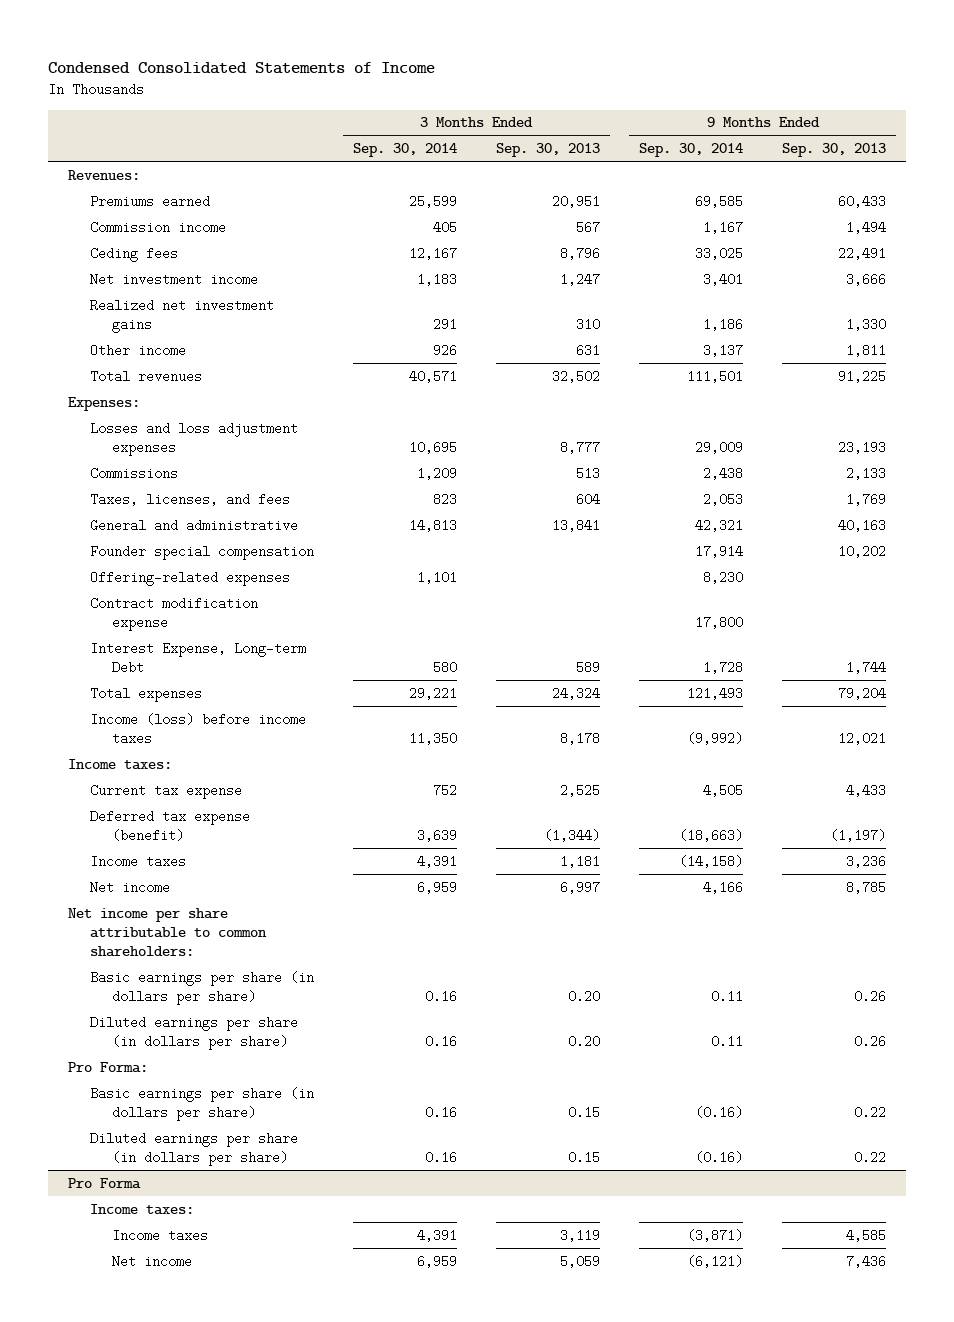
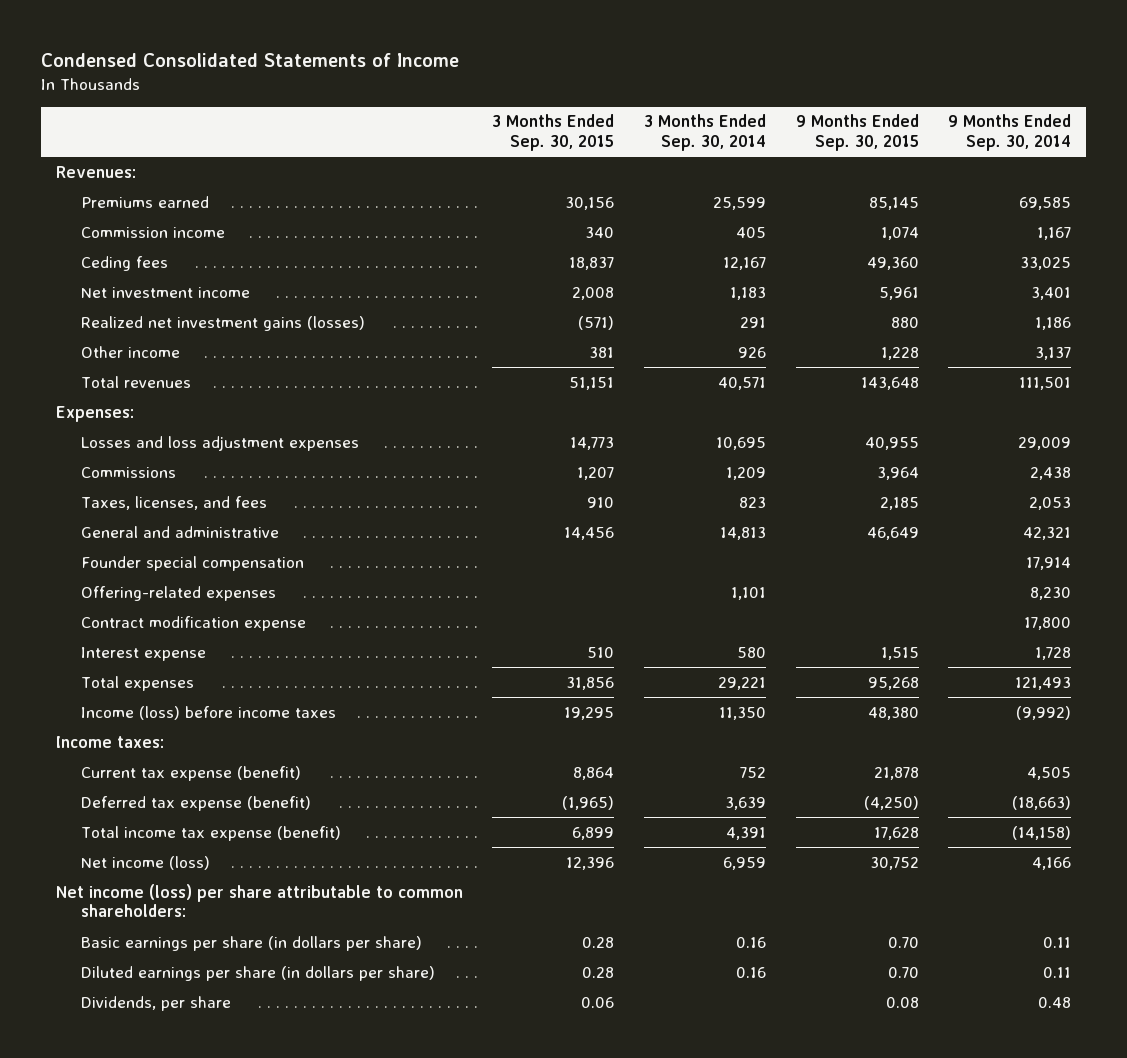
[495,143,600,158] Sep. 30, 2013 -> none
[782,143,887,158] Sep. 30, 2013 -> none
none -> [492,114,615,151] 3 Months Ended Sep. 30, 2015
none -> [795,114,919,151] 9 Months Ended Sep. 30, 2015
[89,298,274,333] Realized net investment gains -> [81,315,366,331] Realized net investment gains (losses)
[89,641,306,674] Interest Expense, Long-term Debt -> [81,646,207,661] Interest expense
[89,783,242,799] Current tax expense -> [81,765,302,781] Current tax expense (benefit)
[89,854,186,868] Income taxes -> [81,825,342,841] Total income tax expense (benefit)
[89,880,170,894] Net income -> [81,855,211,870] Net income (loss)
[67,907,267,957] Net income per share attributable to common shareholders: -> [55,883,463,918] Net income (loss) per share attributable to common shareholders:
[67,1061,148,1073] Pro Forma: -> none
[89,1086,314,1121] Basic earnings per share (in dollars per share) -> none
[89,1131,298,1166] Diluted earnings per share (in dollars per share) -> none
[67,1177,141,1189] Pro Forma -> none
[89,1203,194,1215] Income taxes: -> none
[112,1228,209,1242] Income taxes -> none
[112,1254,193,1268] Net income -> none
none -> [81,995,232,1011] Dividends, per share

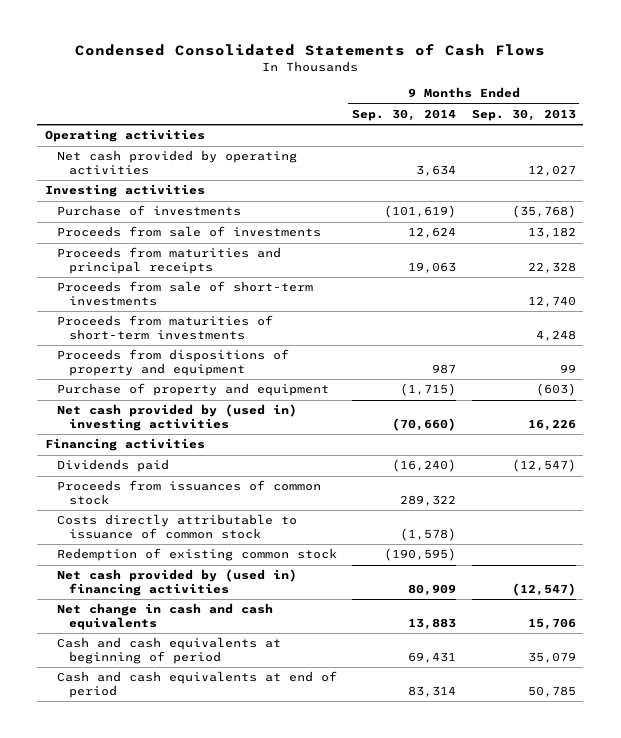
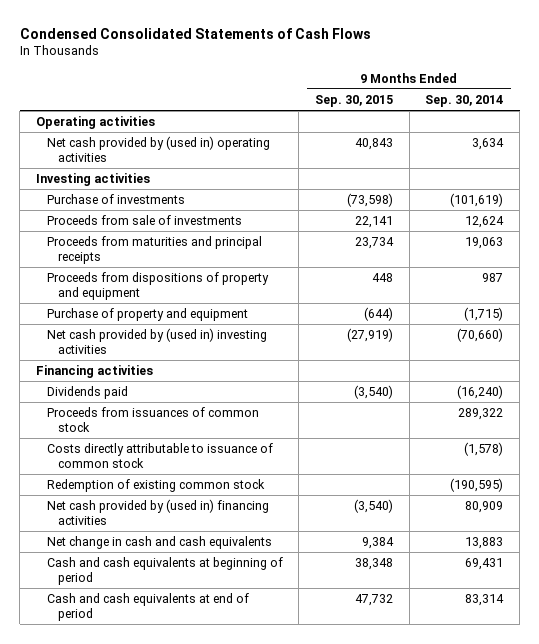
[471,108,576,121] Sep. 30, 2013 -> none
none -> [315,94,394,107] Sep. 30, 2015
[56,150,297,175] Net cash provided by operating activities -> [46,136,270,163] Net cash provided by (used in) operating activities
[56,281,313,306] Proceeds from sale of short-term investments -> none
[56,315,273,340] Proceeds from maturities of short-term investments -> none

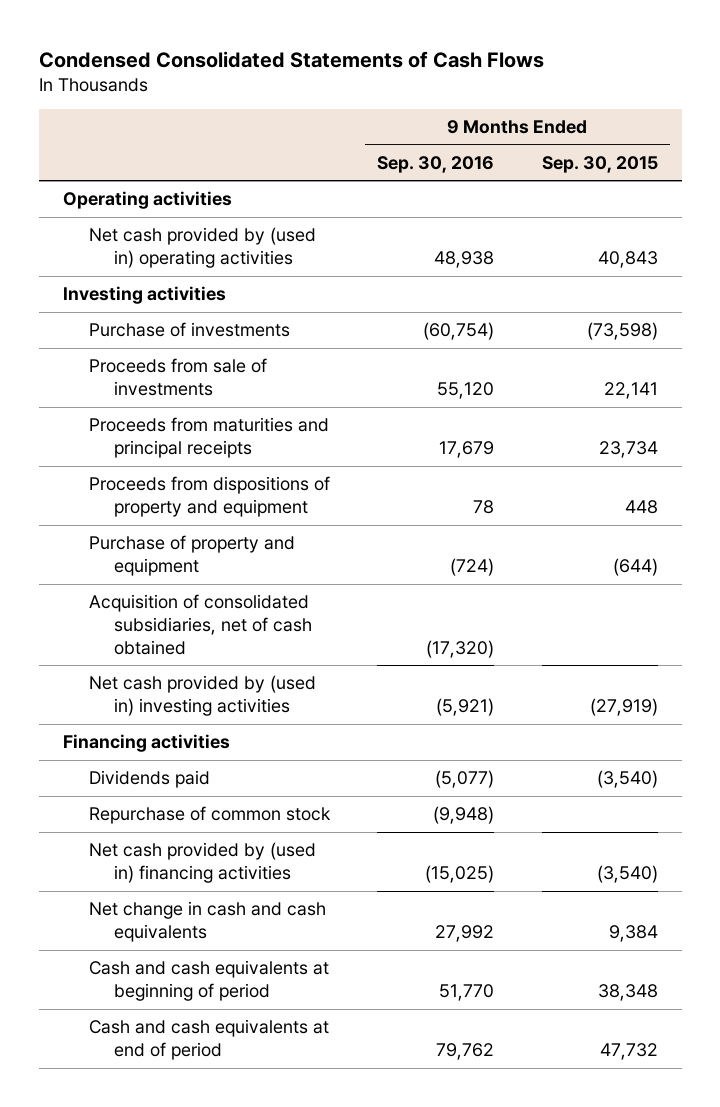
[425,94,504,107] Sep. 30, 2014 -> none
none -> [377,155,495,173] Sep. 30, 2016
none -> [88,594,313,655] Acquisition of consolidated subsidiaries, net of cash obtained
[46,407,259,433] Proceeds from issuances of common stock -> none
[46,443,273,469] Costs directly attributable to issuance of common stock -> none
[46,479,265,493] Redemption of existing common stock -> [88,806,331,825] Repurchase of common stock

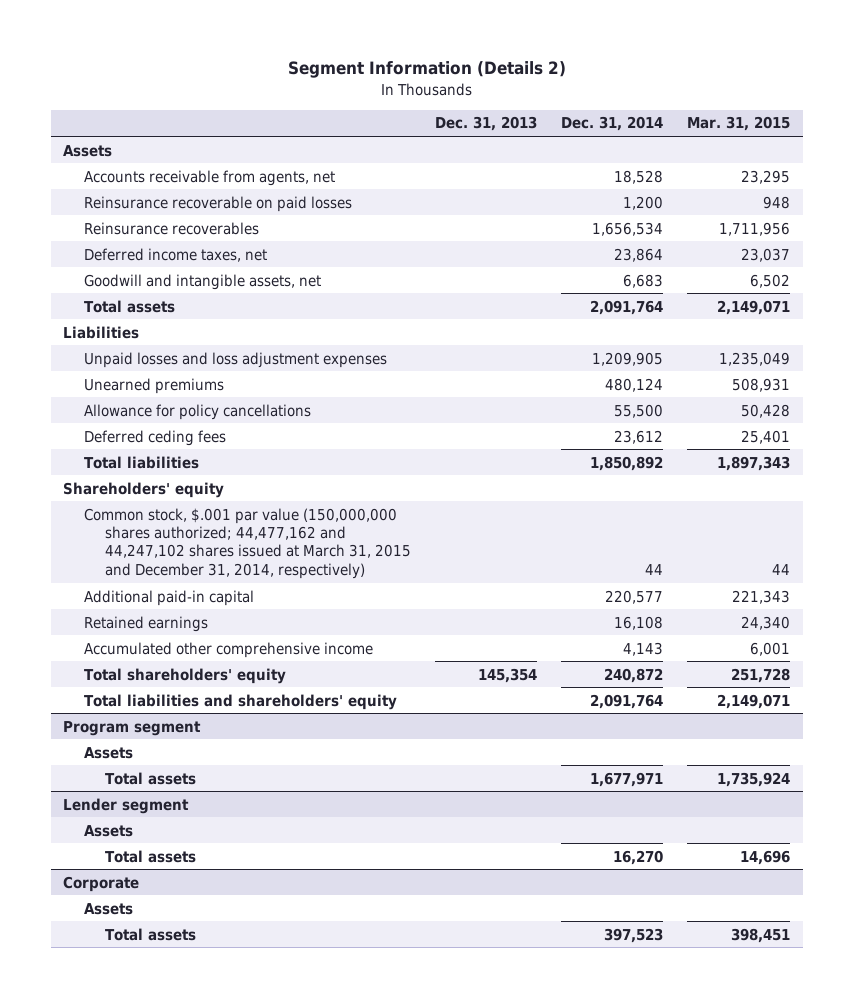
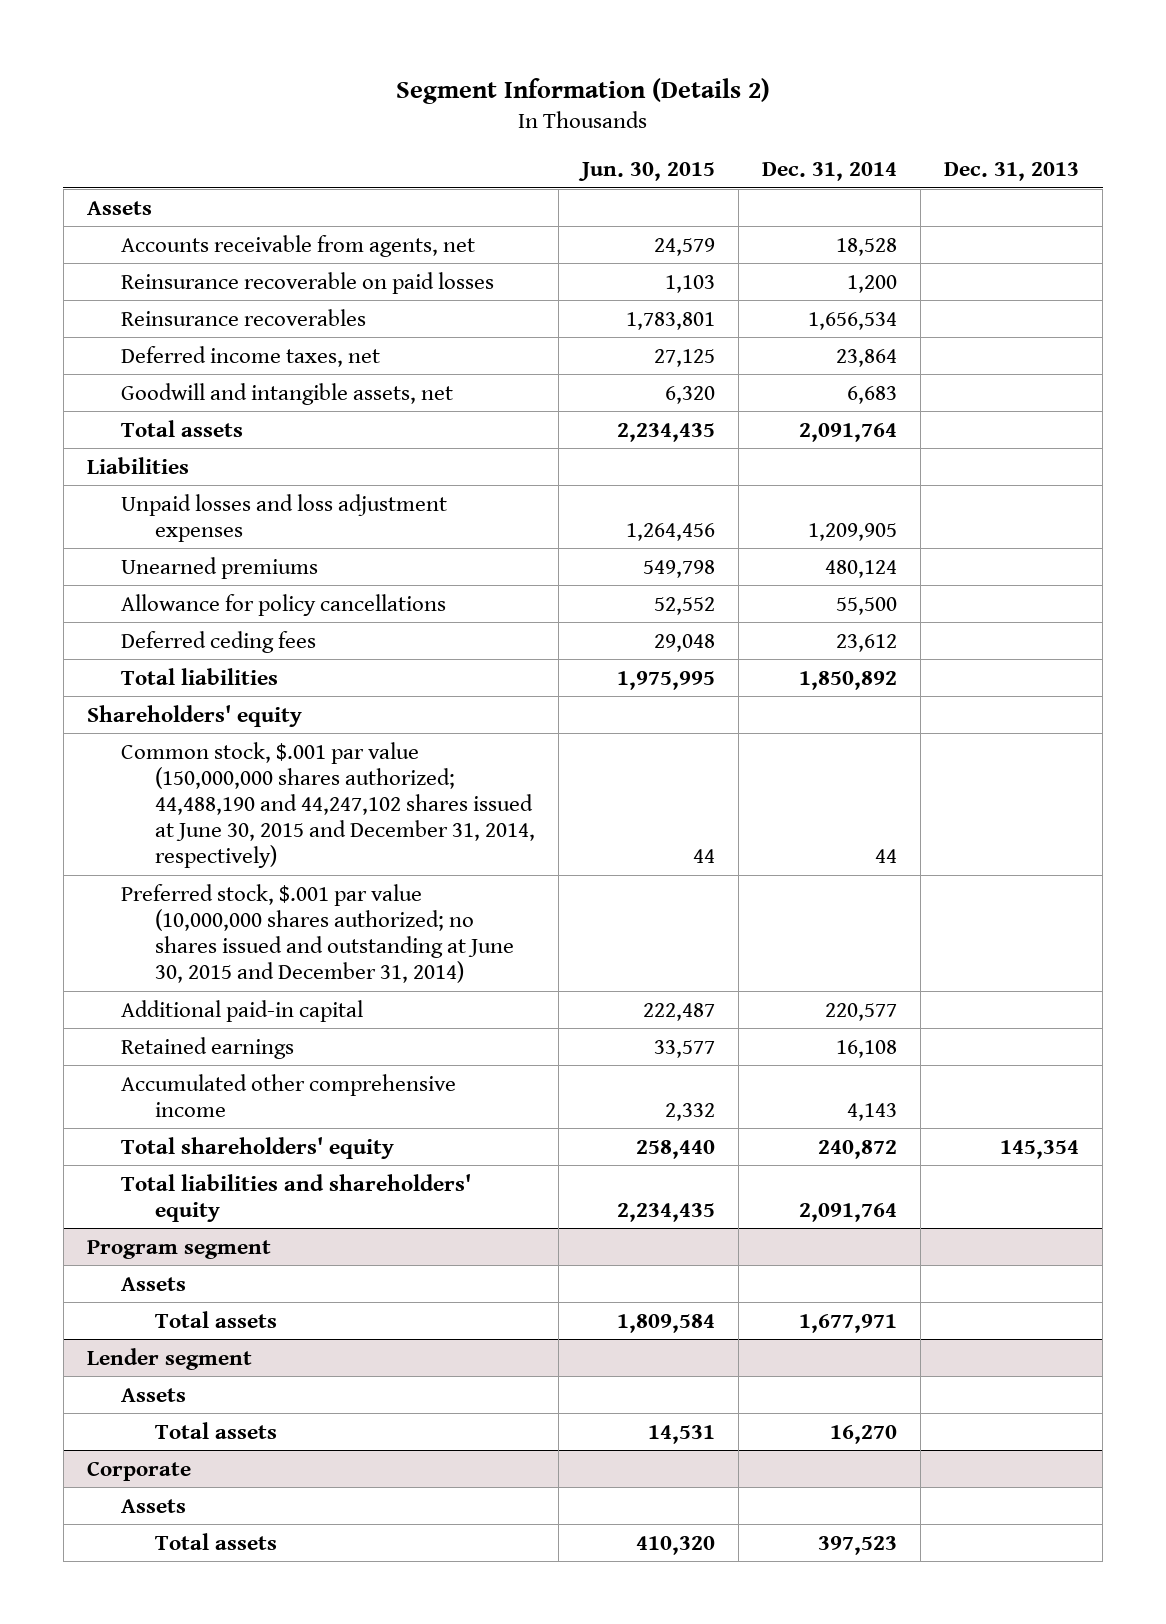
[687,116,791,132] Mar. 31, 2015 -> none
none -> [578,162,716,182] Jun. 30, 2015
[84,507,412,579] Common stock, $.001 par value (150,000,000 shares authorized; 44,477,162 and 44,247,102 shares issued at March 31, 2015 and December 31, 2014, respectively) -> [120,741,536,869] Common stock, $.001 par value (150,000,000 shares authorized; 44,488,190 and 44,247,102 shares issued at June 30, 2015 and December 31, 2014, respectively)
none -> [120,883,515,983] Preferred stock, $.001 par value (10,000,000 shares authorized; no shares issued and outstanding at June 30, 2015 and December 31, 2014)

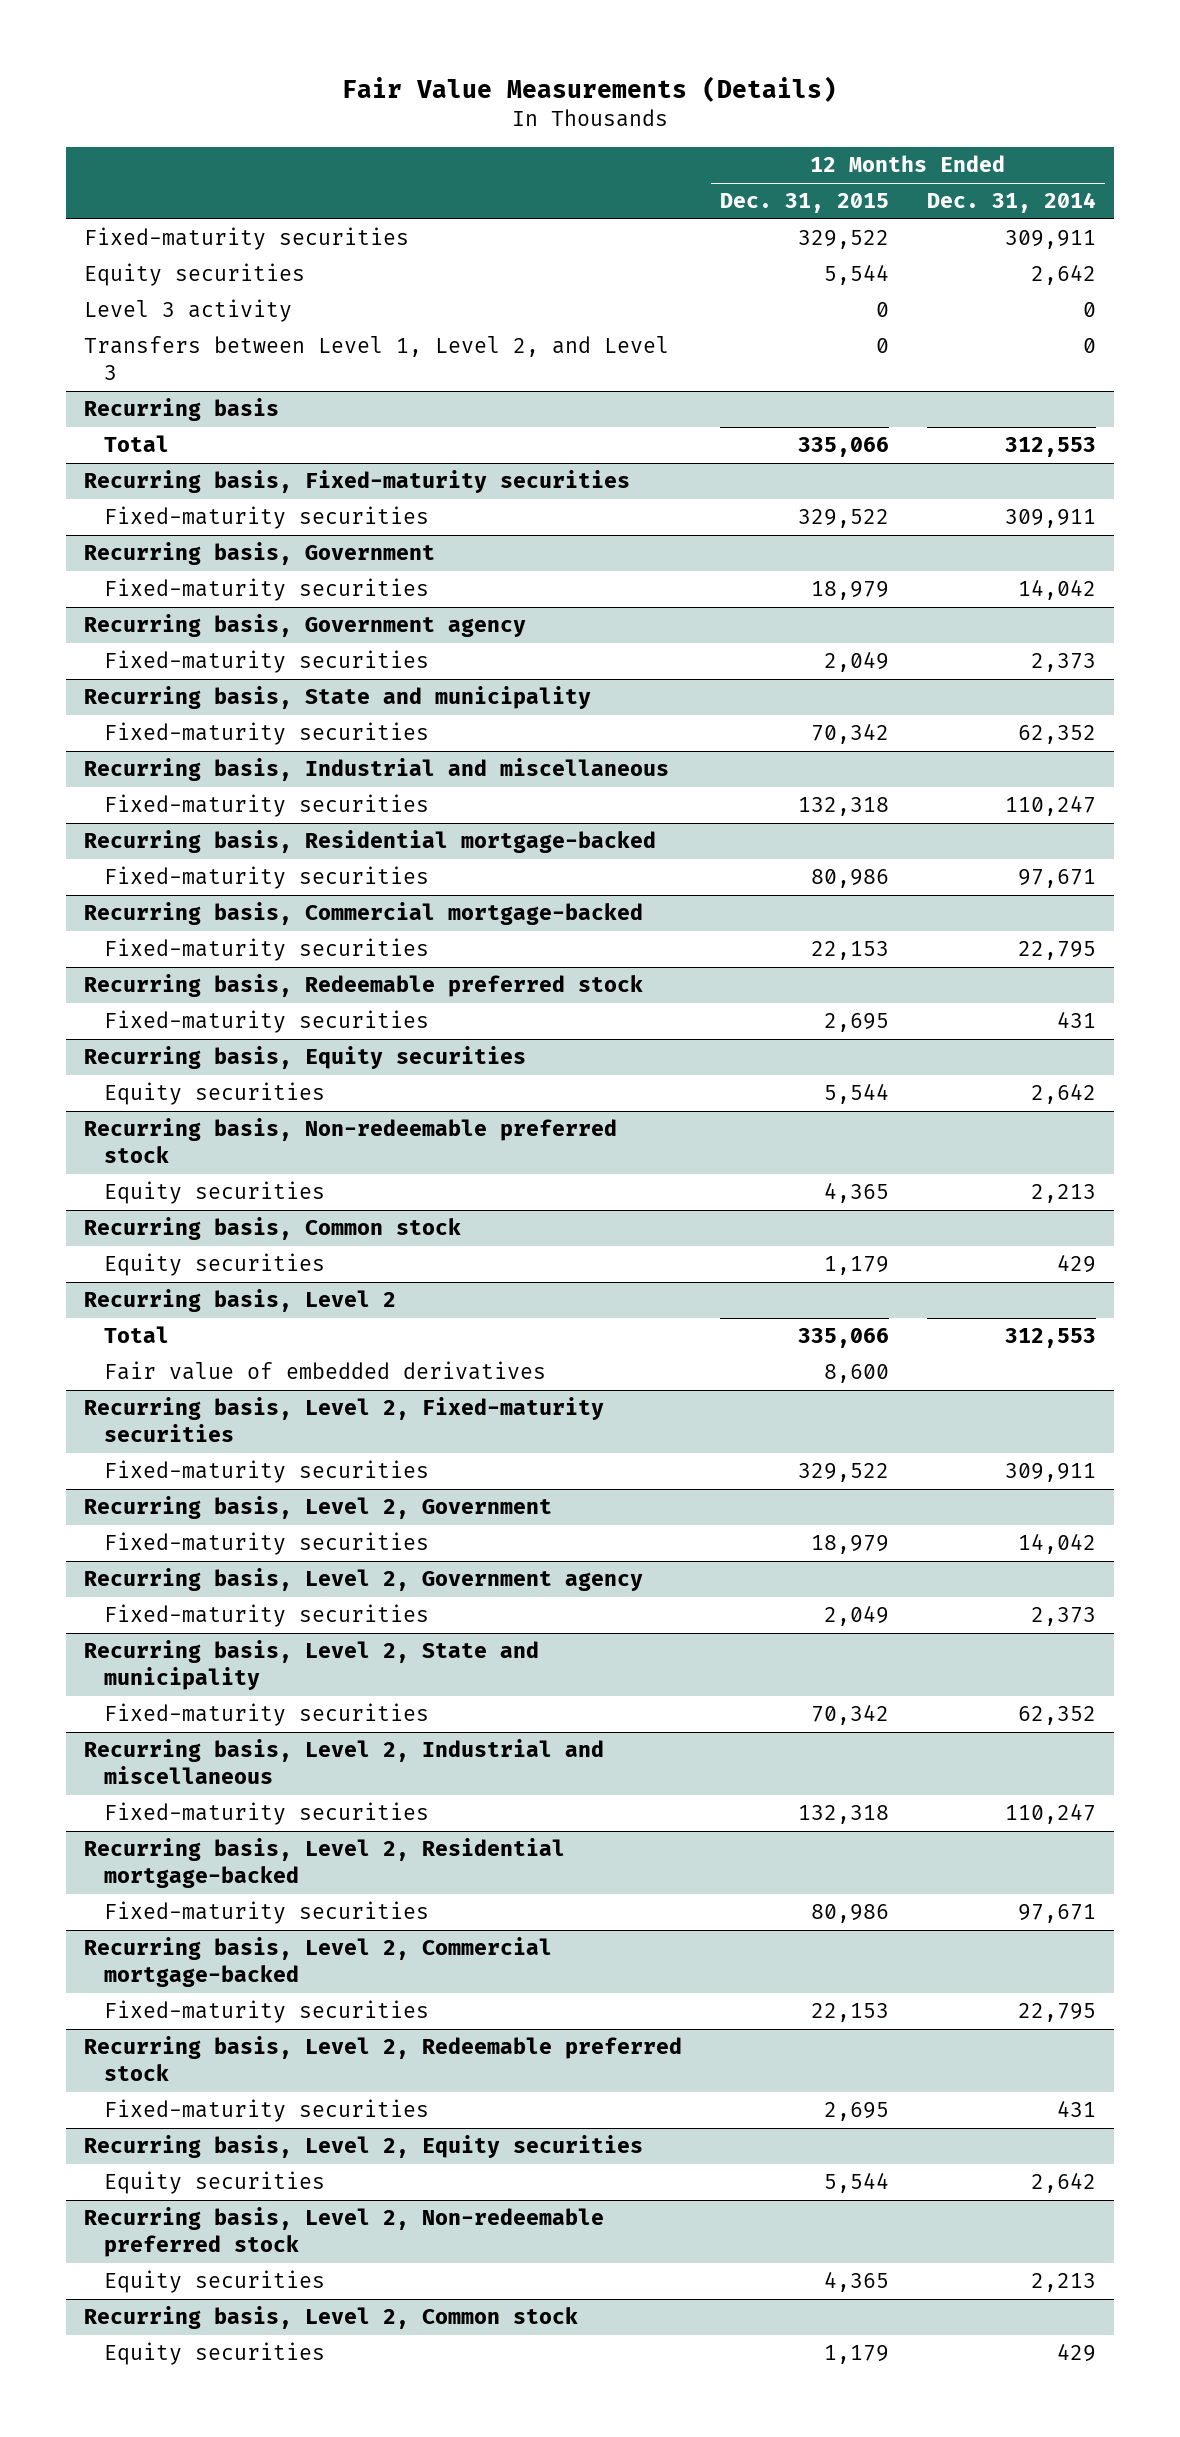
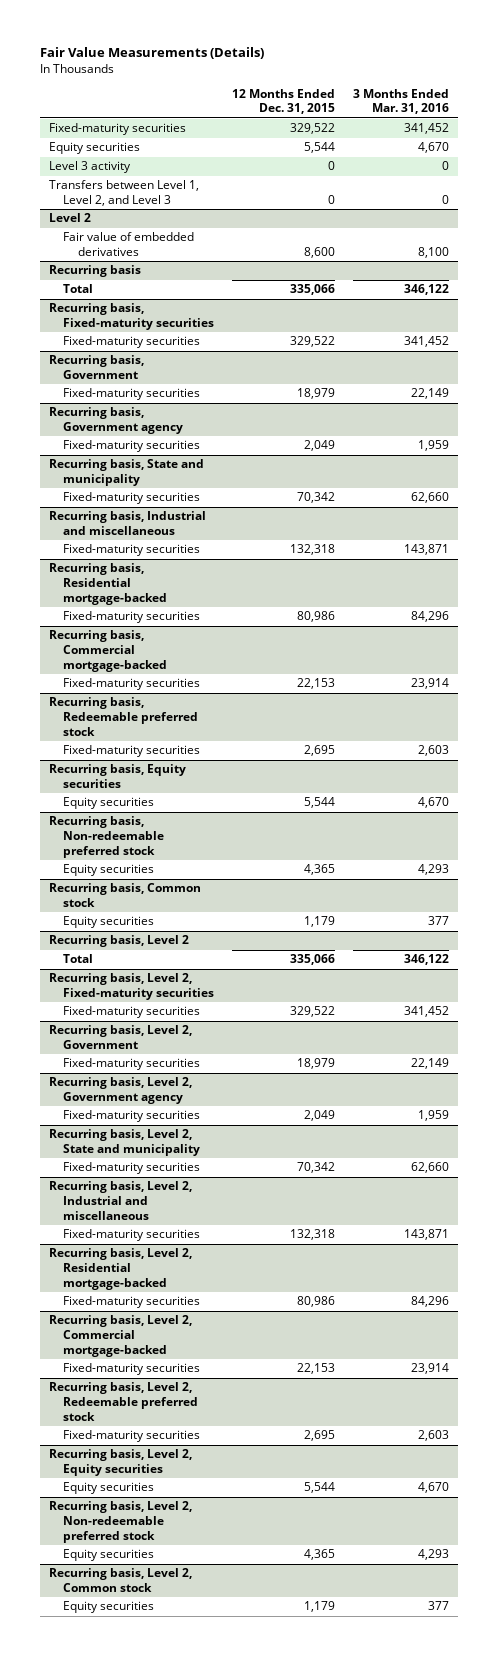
[926,192,1096,214] Dec. 31, 2014 -> none
none -> [353,88,450,115] 3 Months Ended Mar. 31, 2016
none -> [48,213,91,223] Level 2
none -> [63,232,195,257] Fair value of embedded derivatives
[103,1361,546,1381] Fair value of embedded derivatives -> none

